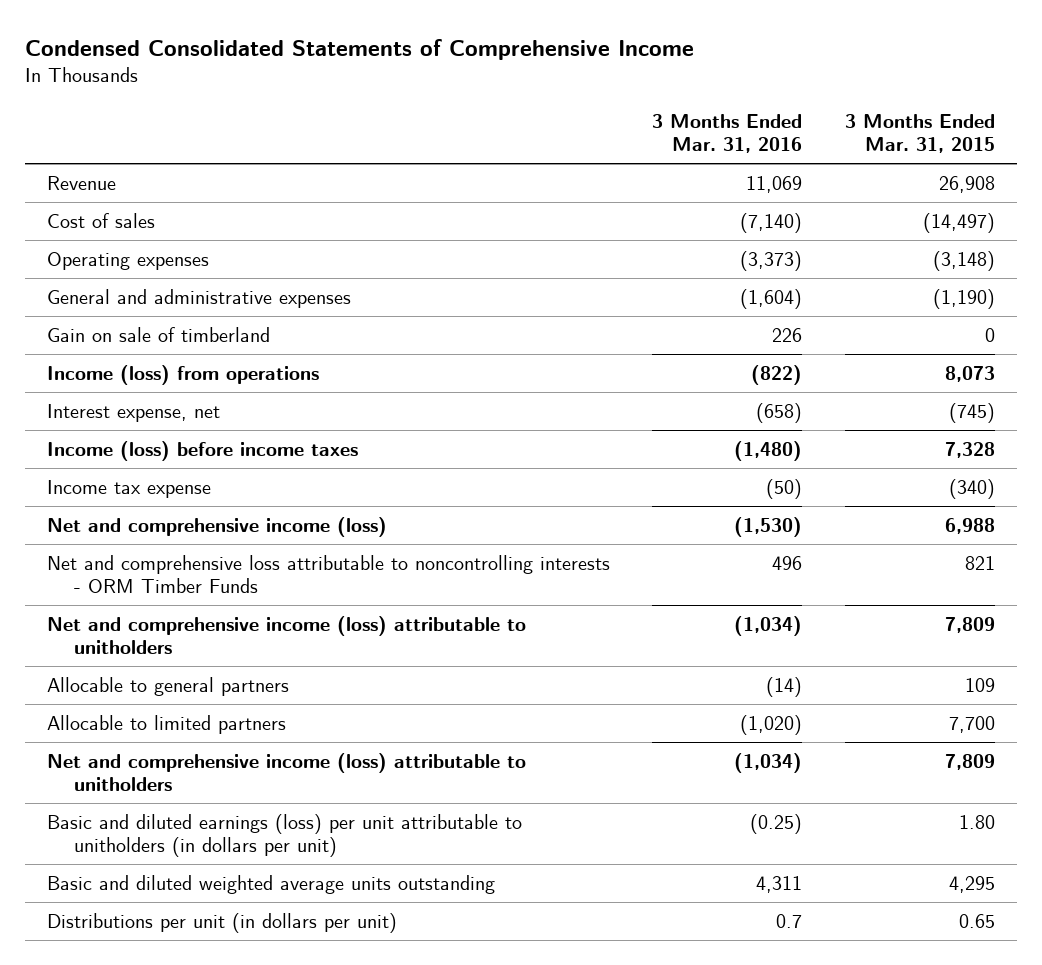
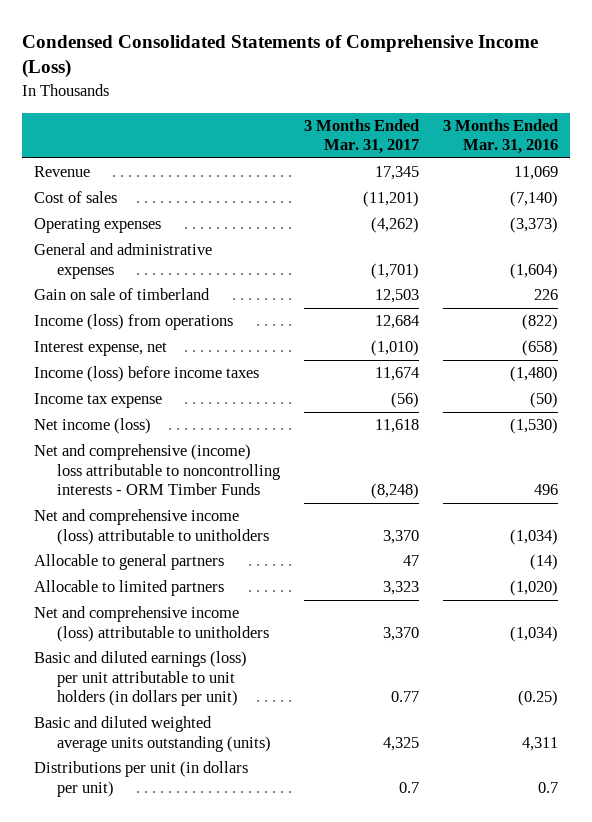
[25,38,695,60] Condensed Consolidated Statements of Comprehensive Income -> [21,34,538,79] Condensed Consolidated Statements of Comprehensive Income (Loss)
[845,113,996,154] 3 Months Ended Mar. 31, 2015 -> none
none -> [303,119,419,155] 3 Months Ended Mar. 31, 2017
[46,516,387,537] Net and comprehensive income (loss) -> [33,418,151,435] Net income (loss)
[46,554,610,594] Net and comprehensive loss attributable to noncontrolling interests - ORM Timber Funds -> [33,444,280,495] Net and comprehensive (income) loss attributable to noncontrolling interests - ORM Timber Funds
[46,813,522,858] Basic and diluted earnings (loss) per unit attributable to unitholders (in dollars per unit) -> [33,651,247,706] Basic and diluted earnings (loss) per unit attributable to unit holders (in dollars per unit)
[46,874,495,894] Basic and diluted weighted average units outstanding -> [33,716,271,752] Basic and diluted weighted average units outstanding (units)

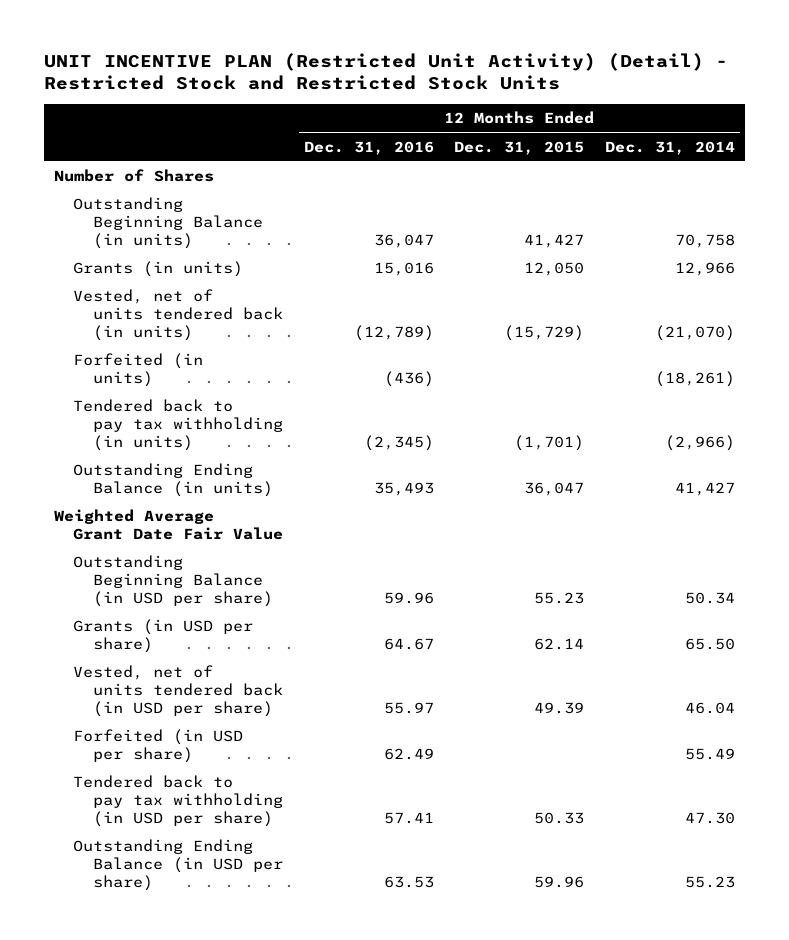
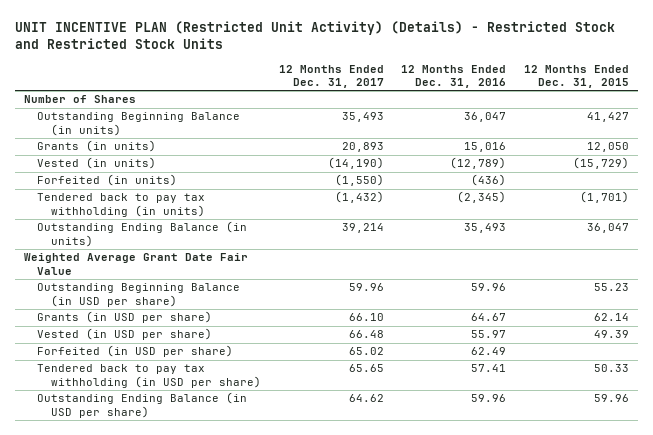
[43,52,728,91] UNIT INCENTIVE PLAN (Restricted Unit Activity) (Detail) - Restricted Stock and Restricted Stock Units -> [14,21,615,50] UNIT INCENTIVE PLAN (Restricted Unit Activity) (Details) - Restricted Stock and Restricted Stock Units
[604,140,735,155] Dec. 31, 2014 -> none
none -> [278,64,384,88] 12 Months Ended Dec. 31, 2017
[73,289,283,341] Vested, net of units tendered back (in units) -> [37,157,157,170] Vested (in units)
[73,665,283,717] Vested, net of units tendered back (in USD per share) -> [37,328,213,341] Vested (in USD per share)
[383,875,434,888] 63.53 -> [471,394,507,403] 59.96

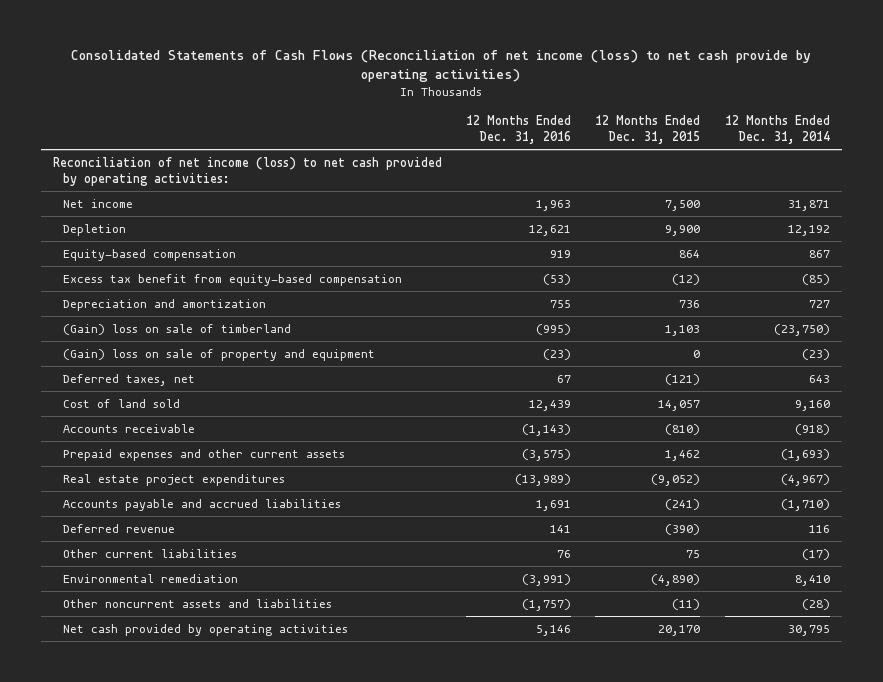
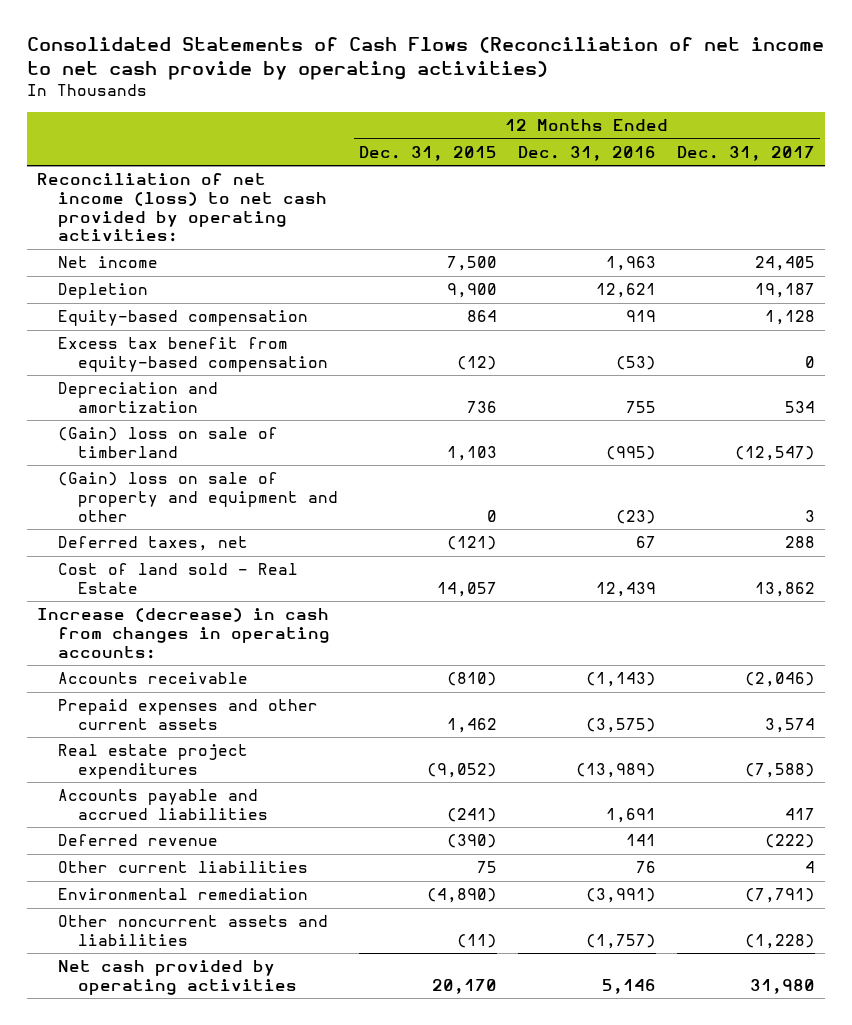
[71,50,812,83] Consolidated Statements of Cash Flows (Reconciliation of net income (loss) to net cash provide by operating activities) -> [26,37,824,81] Consolidated Statements of Cash Flows (Reconciliation of net income to net cash provide by operating activities)
[724,115,830,144] 12 Months Ended Dec. 31, 2014 -> none
none -> [676,145,815,161] Dec. 31, 2017
[63,348,376,361] (Gain) loss on sale of property and equipment -> [57,472,339,522] (Gain) loss on sale of property and equipment and other
[63,398,181,408] Cost of land sold -> [57,563,298,594] Cost of land sold - Real Estate
none -> [37,608,330,659] Increase (decrease) in cash from changes in operating accounts:

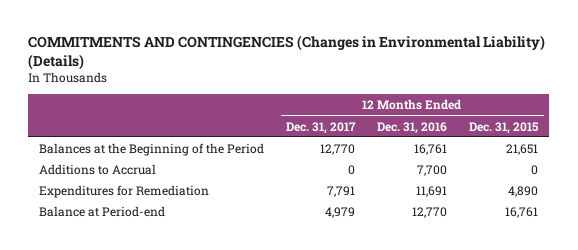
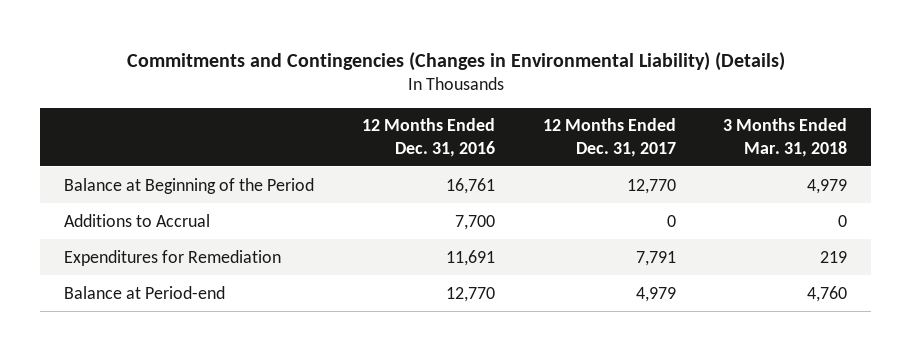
[28,35,546,70] COMMITMENTS AND CONTINGENCIES (Changes in Environmental Liability) (Details) -> [126,51,785,71] Commitments and Contingencies (Changes in Environmental Liability) (Details)
[469,121,540,134] Dec. 31, 2015 -> none
none -> [723,118,848,157] 3 Months Ended Mar. 31, 2018
[39,143,265,157] Balances at the Beginning of the Period -> [63,177,314,194] Balance at Beginning of the Period

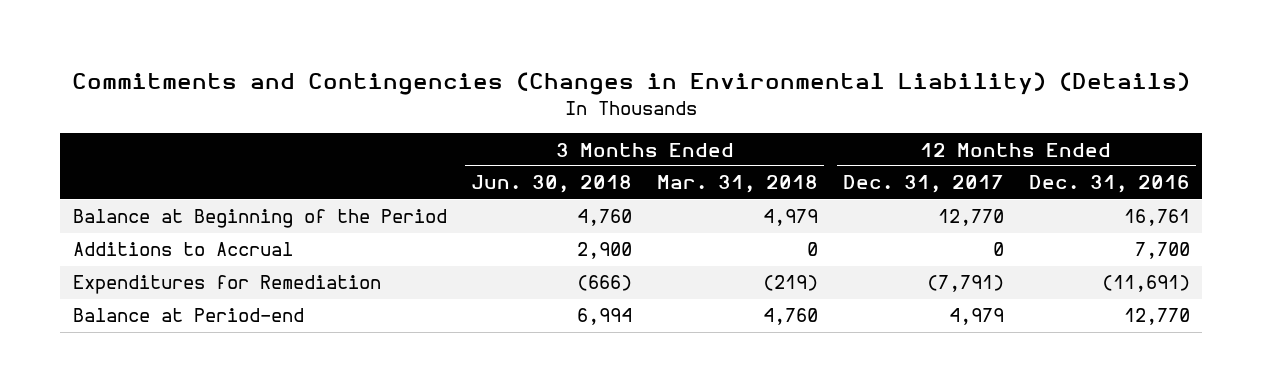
none -> [471,175,633,194] Jun. 30, 2018
[445,249,495,266] 11,691 -> [1101,275,1190,293] (11,691)
[635,250,676,266] 7,791 -> [927,275,1005,293] (7,791)
[820,250,848,263] 219 -> [763,275,819,292] (219)

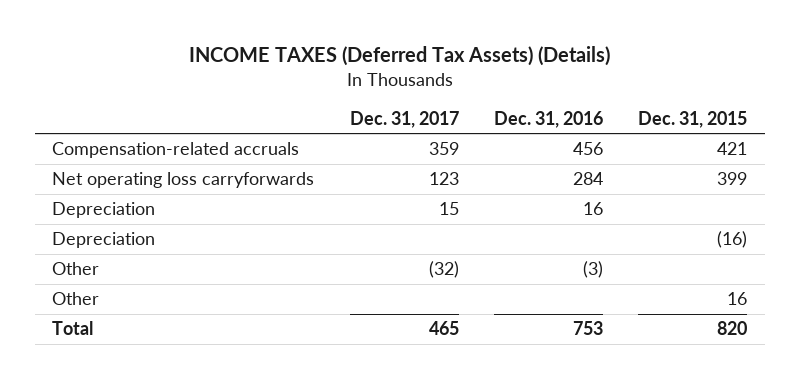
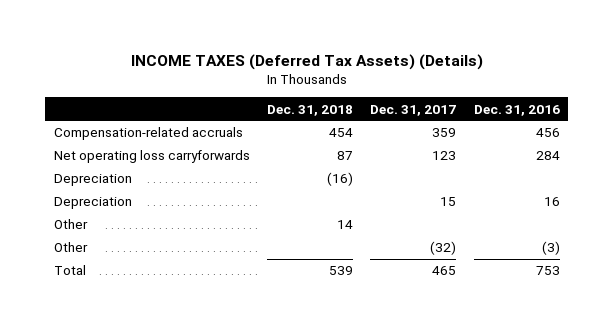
[638,110,748,128] Dec. 31, 2015 -> none
none -> [266,104,353,116] Dec. 31, 2018
[52,202,156,219] Depreciation -> [53,197,132,210] Depreciation
[52,262,100,276] Other -> [53,242,88,253] Other

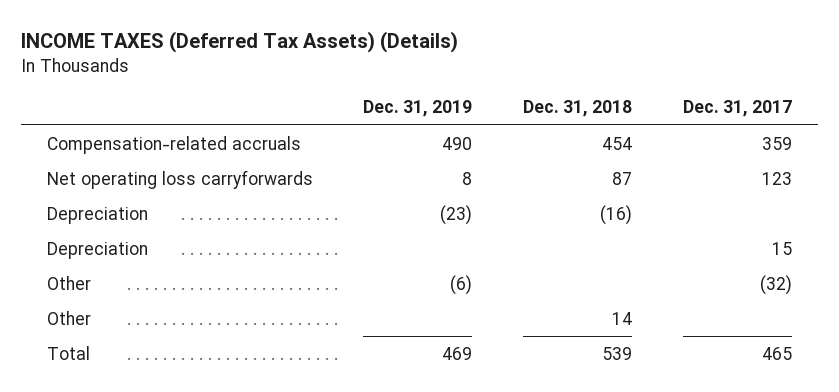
[473,104,560,116] Dec. 31, 2016 -> none
none -> [363,100,473,118] Dec. 31, 2019
[53,219,88,230] Other -> [46,310,91,325] Other

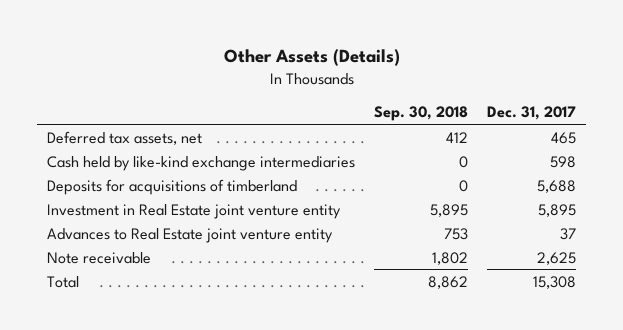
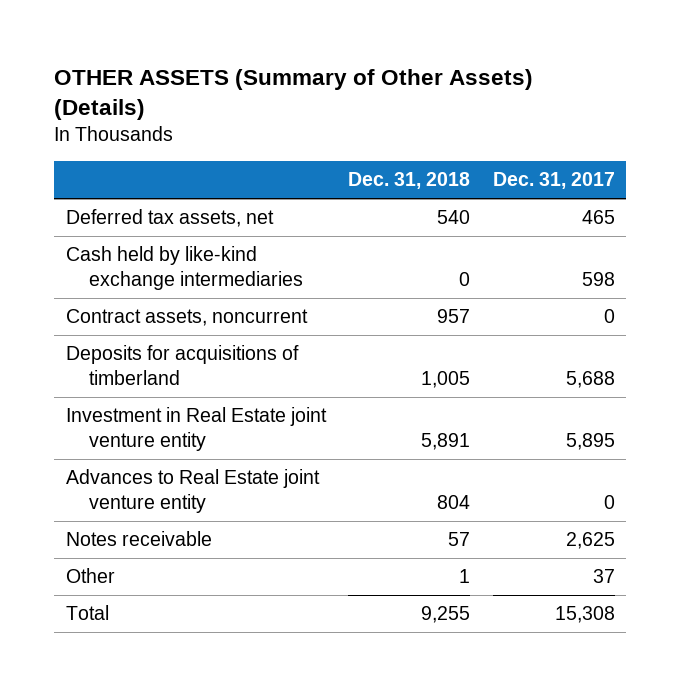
[223,49,400,67] Other Assets (Details) -> [54,68,534,120] OTHER ASSETS (Summary of Other Assets) (Details)
[374,106,469,122] Sep. 30, 2018 -> none
none -> [348,172,471,190] Dec. 31, 2018
none -> [65,309,308,327] Contract assets, noncurrent
[560,227,577,240] 37 -> [603,494,615,509] 0
[46,251,151,264] Note receivable -> [65,531,212,547] Notes receivable
none -> [65,568,115,584] Other

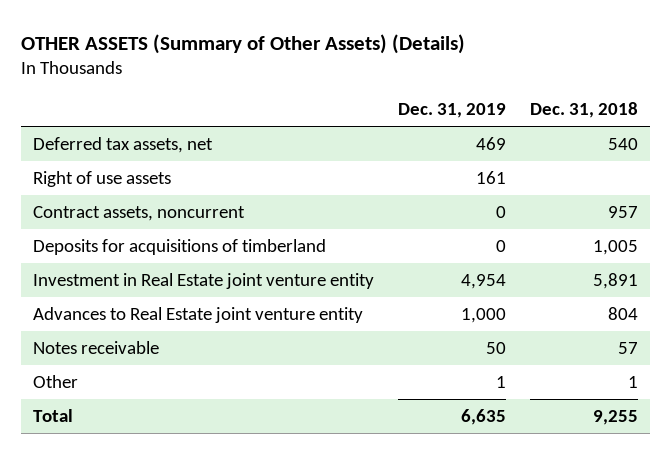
[492,172,615,190] Dec. 31, 2017 -> none
none -> [397,103,506,119] Dec. 31, 2019
[65,246,304,290] Cash held by like-kind exchange intermediaries -> none
none -> [33,170,172,187] Right of use assets

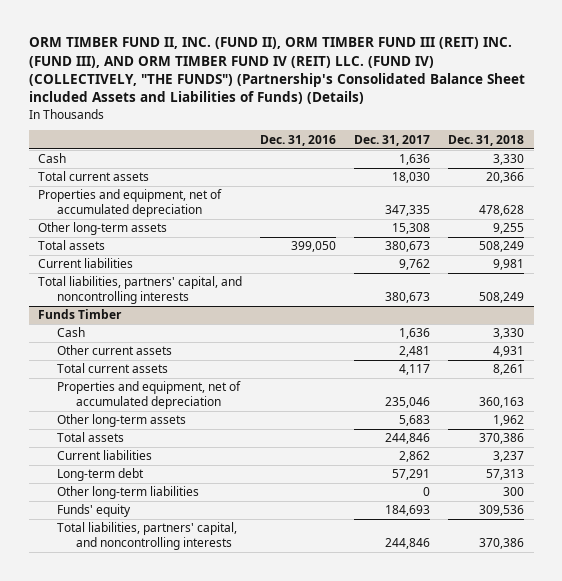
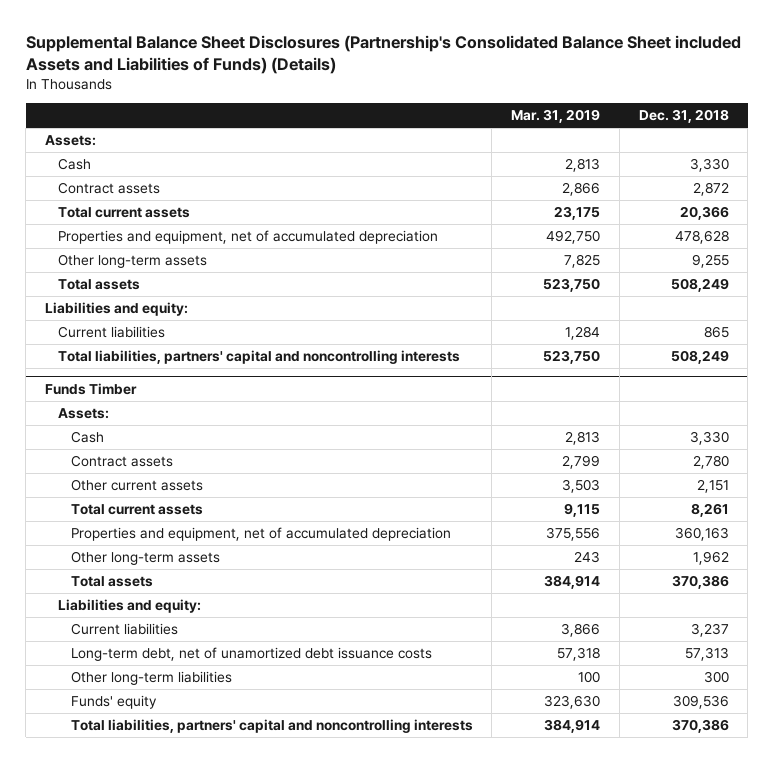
[28,37,525,105] ORM TIMBER FUND II, INC. (FUND II), ORM TIMBER FUND III (REIT) INC. (FUND III), AND ORM TIMBER FUND IV (REIT) LLC. (FUND IV) (COLLECTIVELY, "THE FUNDS") (Partnership's Consolidated Balance Sheet included Assets and Liabilities of Funds) (Details) -> [25,34,741,74] Supplemental Balance Sheet Disclosures (Partnership's Consolidated Balance Sheet included Assets and Liabilities of Funds) (Details)
[260,134,337,146] Dec. 31, 2016 -> none
[354,134,431,146] Dec. 31, 2017 -> none
none -> [511,109,601,124] Mar. 31, 2019
none -> [45,134,97,146] Assets:
none -> [57,181,160,194] Contract assets
none -> [45,301,189,316] Liabilities and equity:
[493,259,525,271] 9,981 -> [703,325,729,338] 865
[37,276,242,305] Total liabilities, partners' capital, and noncontrolling interests -> [57,349,460,364] Total liabilities, partners' capital and noncontrolling interests
none -> [57,407,109,419] Assets:
none -> [70,454,173,467] Contract assets
[493,346,525,358] 4,931 -> [696,478,729,493] 2,151
none -> [57,598,201,613] Liabilities and equity:
[56,468,144,482] Long-term debt -> [70,646,432,661] Long-term debt, net of unamortized debt issuance costs
[56,522,237,551] Total liabilities, partners' capital, and noncontrolling interests -> [70,718,473,733] Total liabilities, partners' capital and noncontrolling interests

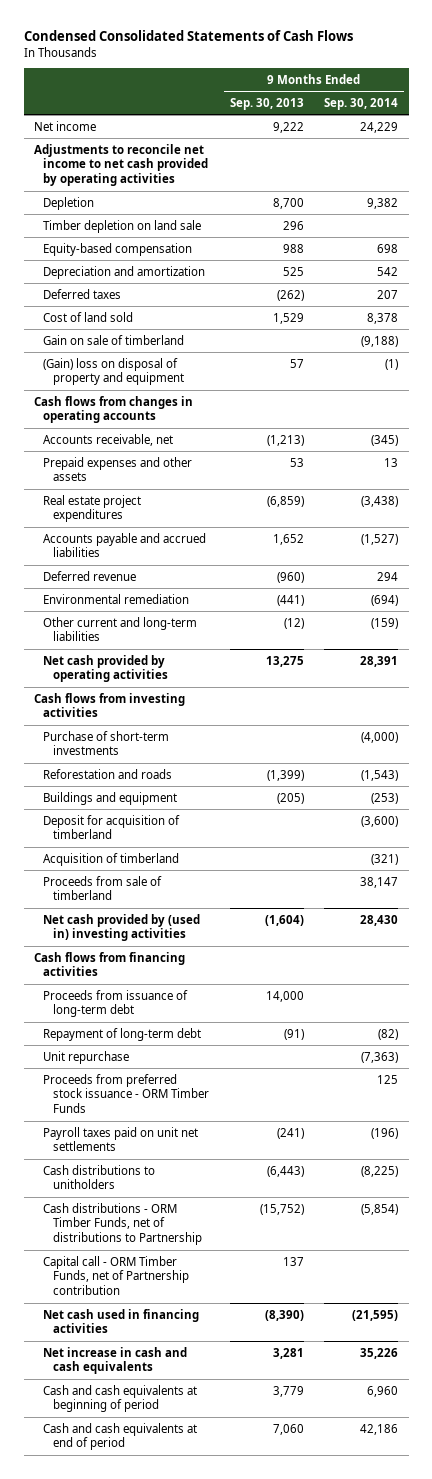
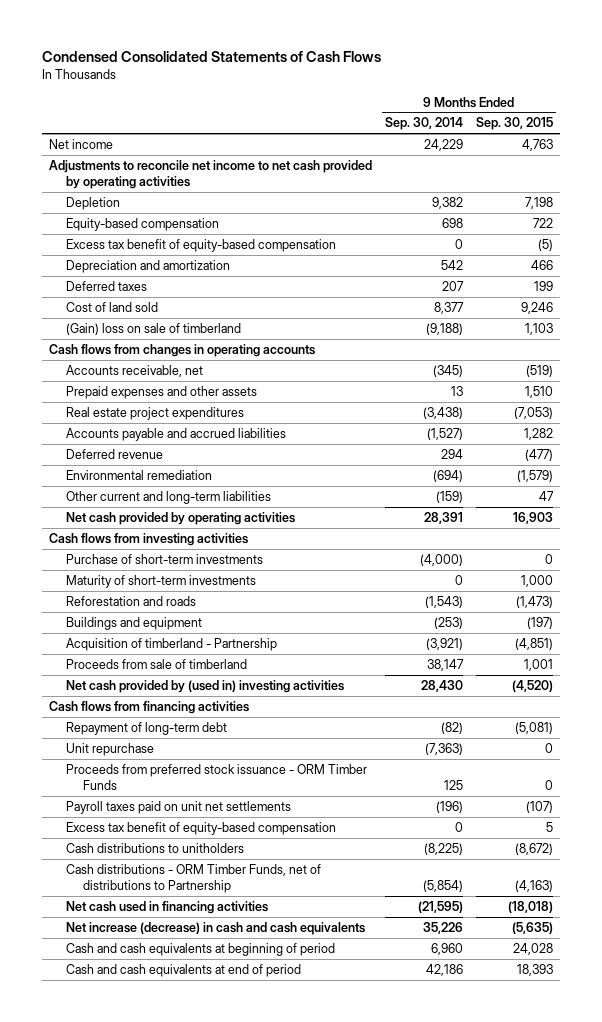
[229,97,304,110] Sep. 30, 2013 -> none
none -> [476,117,554,131] Sep. 30, 2015
[43,219,202,233] Timber depletion on land sale -> none
none -> [66,239,337,253] Excess tax benefit of equity-based compensation
[43,357,184,386] (Gain) loss on disposal of property and equipment -> none
[367,312,399,324] 8,378 -> [434,302,465,315] 8,377
[43,334,185,345] Gain on sale of timberland -> [66,323,242,336] (Gain) loss on sale of timberland
none -> [66,575,257,589] Maturity of short-term investments
[43,814,181,840] Deposit for acquisition of timberland -> none
[43,852,180,866] Acquisition of timberland -> [66,638,278,652] Acquisition of timberland - Partnership
[371,853,399,865] (321) -> [426,638,464,651] (3,921)
[43,989,189,1018] Proceeds from issuance of long-term debt -> none
none -> [66,822,337,836] Excess tax benefit of equity-based compensation
[43,1255,189,1296] Capital call - ORM Timber Funds, net of Partnership contribution -> none
[43,1346,188,1375] Net increase in cash and cash equivalents -> [66,922,366,936] Net increase (decrease) in cash and cash equivalents

